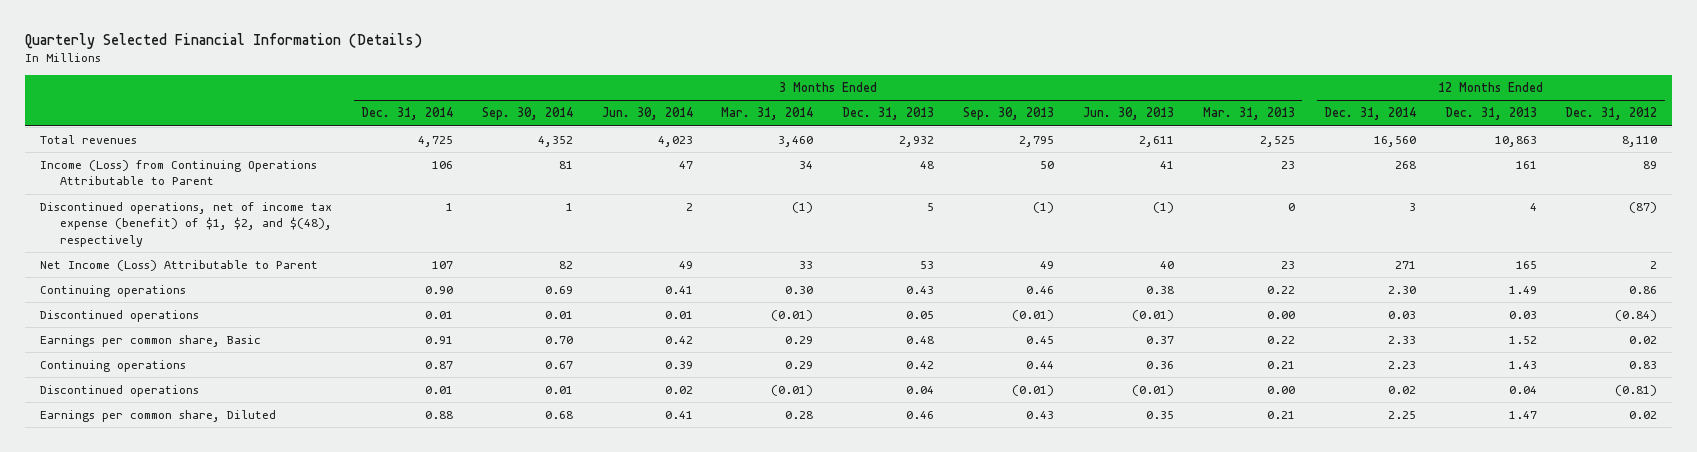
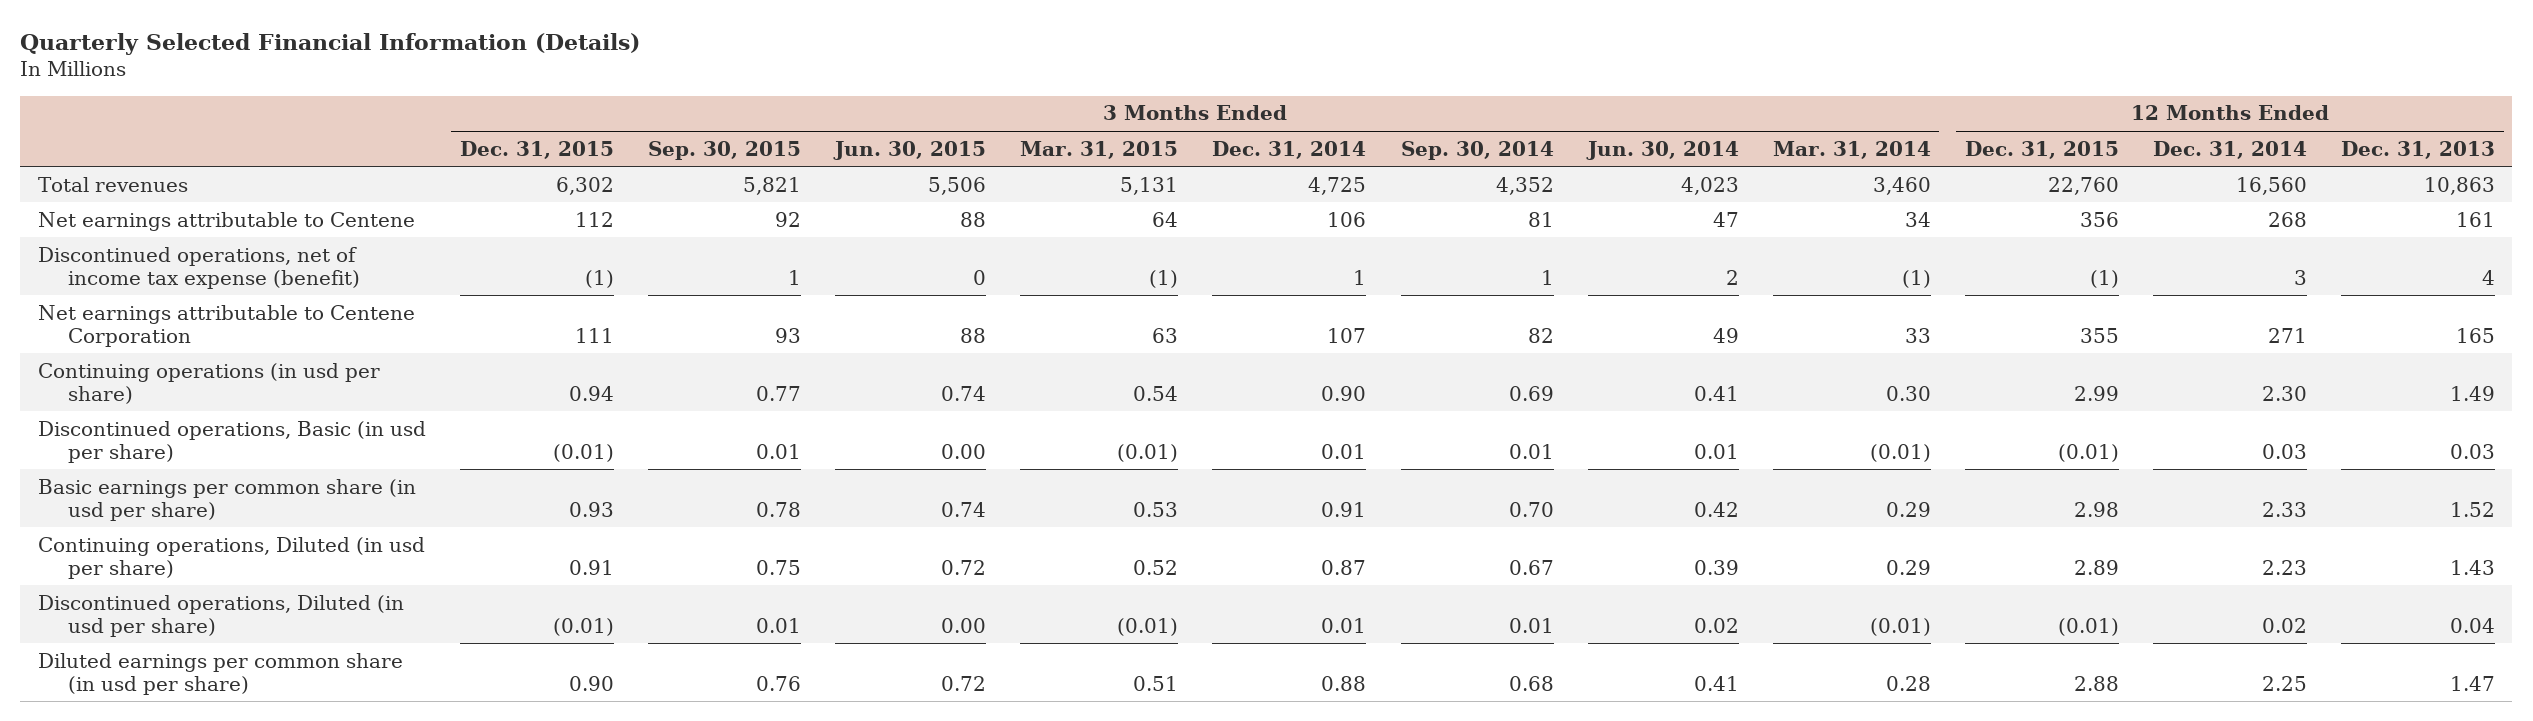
[842,107,935,121] Dec. 31, 2013 -> none
[963,107,1055,121] Sep. 30, 2013 -> none
[1083,107,1175,121] Jun. 30, 2013 -> none
[1202,107,1295,121] Mar. 31, 2013 -> none
[1565,107,1658,121] Dec. 31, 2012 -> none
none -> [459,140,614,159] Dec. 31, 2015
none -> [647,140,801,160] Sep. 30, 2015
none -> [833,140,987,160] Jun. 30, 2015
none -> [1020,140,1179,159] Mar. 31, 2015
none -> [1965,140,2120,159] Dec. 31, 2015
[39,160,317,186] Income (Loss) from Continuing Operations Attributable to Parent -> [37,211,415,231] Net earnings attributable to Centene
[39,202,333,247] Discontinued operations, net of income tax expense (benefit) of $1, $2, and $(48), respectively -> [37,246,361,289] Discontinued operations, net of income tax expense (benefit)
[39,260,318,272] Net Income (Loss) Attributable to Parent -> [37,304,415,347] Net earnings attributable to Centene Corporation
[39,285,186,298] Continuing operations -> [37,362,380,404] Continuing operations (in usd per share)
[39,310,199,323] Discontinued operations -> [37,420,426,463] Discontinued operations, Basic (in usd per share)
[39,335,261,348] Earnings per common share, Basic -> [37,478,416,521] Basic earnings per common share (in usd per share)
[39,360,186,373] Continuing operations -> [37,536,425,579] Continuing operations, Diluted (in usd per share)
[39,385,199,398] Discontinued operations -> [37,594,404,637] Discontinued operations, Diluted (in usd per share)
[39,410,276,423] Earnings per common share, Diluted -> [37,652,403,695] Diluted earnings per common share (in usd per share)

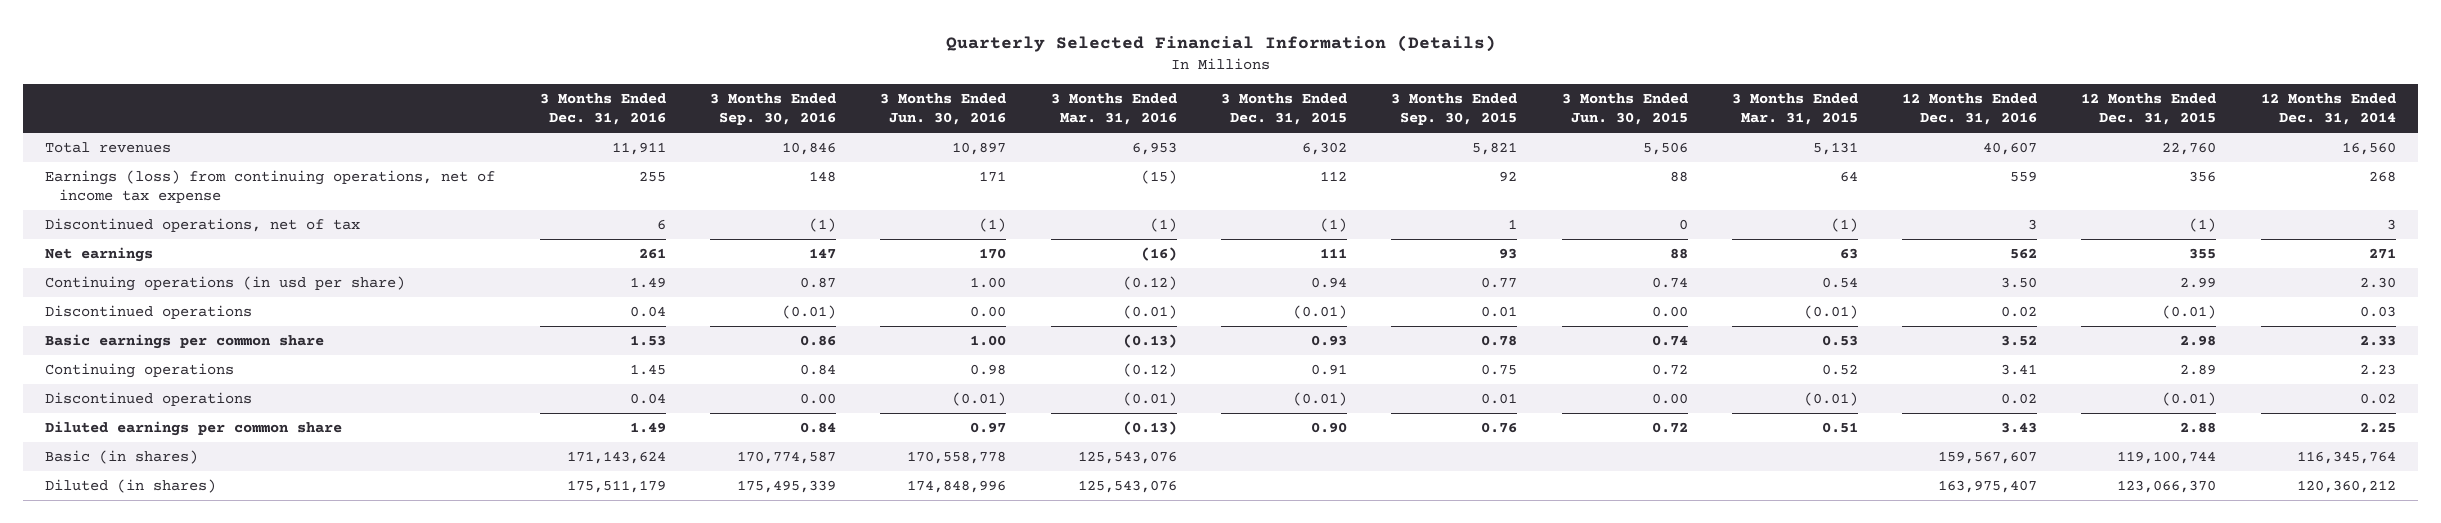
[1212,140,1367,159] Dec. 31, 2014 -> none
[1400,140,1554,160] Sep. 30, 2014 -> none
[1585,140,1739,160] Jun. 30, 2014 -> none
[1772,140,1931,159] Mar. 31, 2014 -> none
[2341,140,2496,159] Dec. 31, 2013 -> none
none -> [539,93,666,126] 3 Months Ended Dec. 31, 2016
none -> [710,93,837,126] 3 Months Ended Sep. 30, 2016
none -> [880,93,1007,126] 3 Months Ended Jun. 30, 2016
none -> [1050,93,1177,126] 3 Months Ended Mar. 31, 2016
none -> [1902,93,2038,126] 12 Months Ended Dec. 31, 2016
[37,211,415,231] Net earnings attributable to Centene -> [45,170,496,204] Earnings (loss) from continuing operations, net of income tax expense
[37,246,361,289] Discontinued operations, net of income tax expense (benefit) -> [45,218,361,233] Discontinued operations, net of tax
[37,304,415,347] Net earnings attributable to Centene Corporation -> [45,247,154,263] Net earnings
[37,420,426,463] Discontinued operations, Basic (in usd per share) -> [45,305,253,320] Discontinued operations
[37,478,416,521] Basic earnings per common share (in usd per share) -> [45,334,325,350] Basic earnings per common share
[37,536,425,579] Continuing operations, Diluted (in usd per share) -> [45,363,235,379] Continuing operations
[37,594,404,637] Discontinued operations, Diluted (in usd per share) -> [45,392,253,407] Discontinued operations
[37,652,403,695] Diluted earnings per common share (in usd per share) -> [45,421,343,437] Diluted earnings per common share
none -> [45,450,199,465] Basic (in shares)
none -> [45,479,217,494] Diluted (in shares)

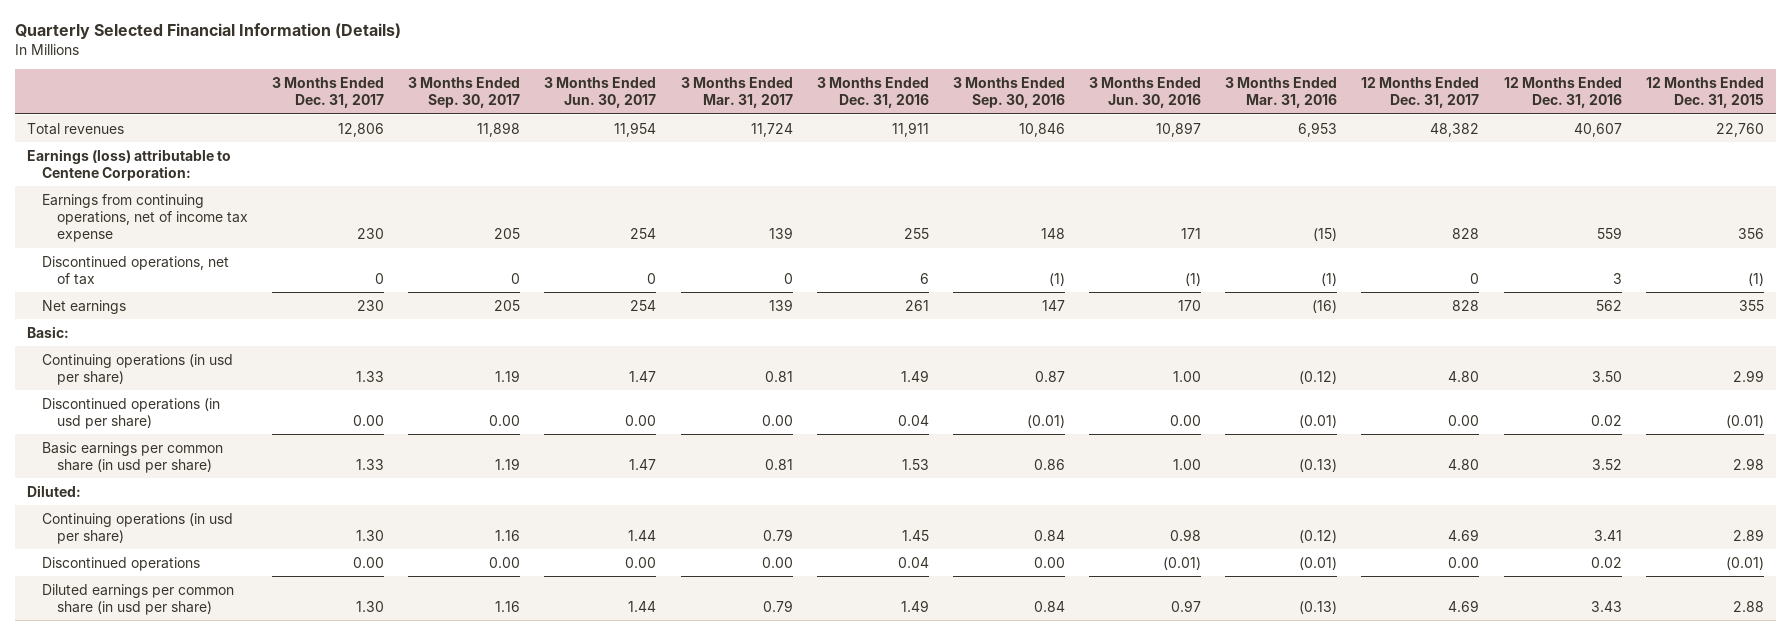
[1220,93,1347,126] 3 Months Ended Dec. 31, 2015 -> none
[1391,93,1518,126] 3 Months Ended Sep. 30, 2015 -> none
[1561,93,1688,126] 3 Months Ended Jun. 30, 2015 -> none
[1731,93,1858,126] 3 Months Ended Mar. 31, 2015 -> none
[2260,93,2396,126] 12 Months Ended Dec. 31, 2014 -> none
none -> [272,76,385,109] 3 Months Ended Dec. 31, 2017
none -> [408,76,521,109] 3 Months Ended Sep. 30, 2017
none -> [544,76,657,109] 3 Months Ended Jun. 30, 2017
none -> [680,76,793,109] 3 Months Ended Mar. 31, 2017
none -> [1361,76,1480,109] 12 Months Ended Dec. 31, 2017
none -> [26,148,231,181] Earnings (loss) attributable to Centene Corporation:
[45,170,496,204] Earnings (loss) from continuing operations, net of income tax expense -> [41,193,248,243] Earnings from continuing operations, net of income tax expense
none -> [26,325,69,338] Basic:
[45,305,253,320] Discontinued operations -> [41,397,220,429] Discontinued operations (in usd per share)
[45,334,325,350] Basic earnings per common share -> [41,441,223,473] Basic earnings per common share (in usd per share)
none -> [26,484,81,497] Diluted:
[45,363,235,379] Continuing operations -> [41,512,233,544] Continuing operations (in usd per share)
[45,450,199,465] Basic (in shares) -> none
[45,479,217,494] Diluted (in shares) -> none
[45,421,343,437] Diluted earnings per common share -> [41,583,234,615] Diluted earnings per common share (in usd per share)

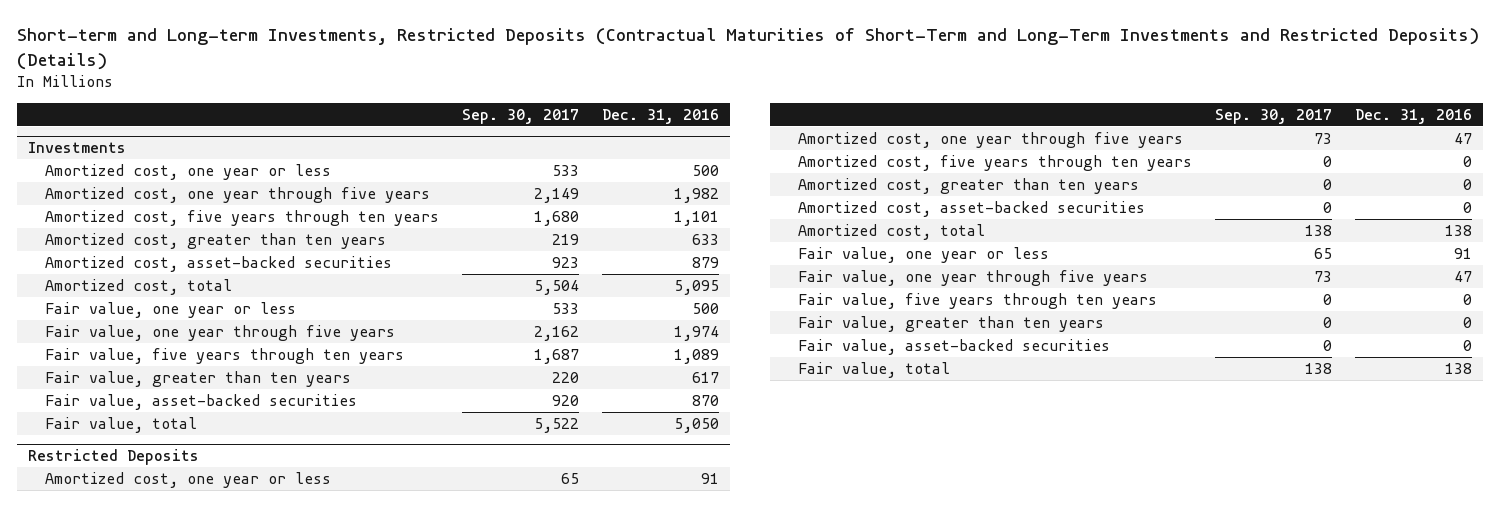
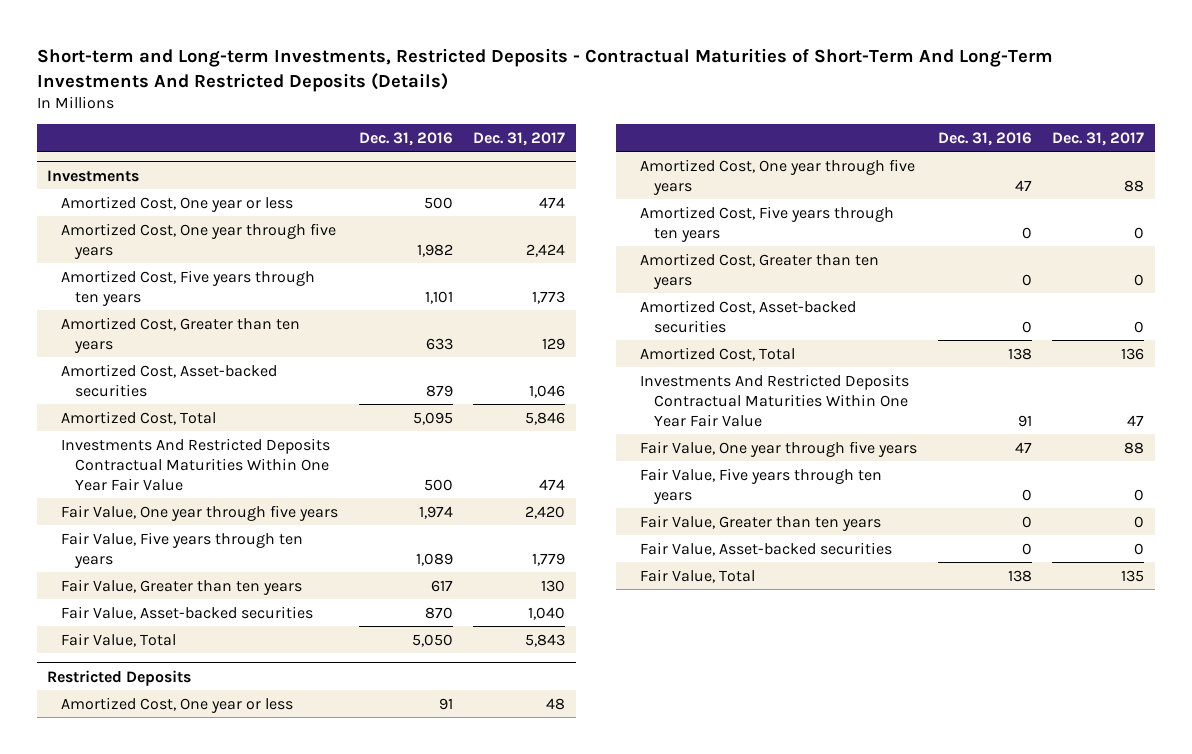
[16,28,1479,70] Short-term and Long-term Investments, Restricted Deposits (Contractual Maturities of Short-Term and Long-Term Investments and Restricted Deposits) (Details) -> [36,47,1053,92] Short-term and Long-term Investments, Restricted Deposits - Contractual Maturities of Short-Term And Long-Term Investments And Restricted Deposits (Details)
[462,108,580,124] Sep. 30, 2017 -> none
none -> [473,131,566,146] Dec. 31, 2017
[45,163,332,180] Amortized cost, one year or less -> [60,195,293,212] Amortized Cost, One year or less
[45,186,431,203] Amortized cost, one year through five years -> [60,222,336,259] Amortized Cost, One year through five years
[45,209,440,226] Amortized cost, five years through ten years -> [60,269,315,306] Amortized Cost, Five years through ten years
[45,232,387,249] Amortized cost, greater than ten years -> [60,316,300,353] Amortized Cost, Greater than ten years
[45,255,393,272] Amortized cost, asset-backed securities -> [60,363,277,397] Amortized Cost, Asset-backed securities
[45,278,233,295] Amortized cost, total -> [60,410,216,425] Amortized Cost, Total
[45,301,297,318] Fair value, one year or less -> [60,437,330,491] Investments And Restricted Deposits Contractual Maturities Within One Year Fair Value
[45,324,396,341] Fair value, one year through five years -> [60,504,338,521] Fair Value, One year through five years
[45,347,405,364] Fair value, five years through ten years -> [60,531,303,568] Fair Value, Five years through ten years
[45,370,352,387] Fair value, greater than ten years -> [60,578,302,595] Fair Value, Greater than ten years
[45,393,358,410] Fair value, asset-backed securities -> [60,605,313,620] Fair Value, Asset-backed securities
[45,416,198,433] Fair value, total -> [60,632,176,647] Fair Value, Total
[45,471,332,488] Amortized cost, one year or less -> [60,696,293,713] Amortized Cost, One year or less
[798,131,1184,148] Amortized cost, one year through five years -> [639,158,915,195] Amortized Cost, One year through five years
[798,154,1193,171] Amortized cost, five years through ten years -> [639,205,894,242] Amortized Cost, Five years through ten years
[798,177,1140,194] Amortized cost, greater than ten years -> [639,252,879,289] Amortized Cost, Greater than ten years
[798,200,1146,217] Amortized cost, asset-backed securities -> [639,299,856,333] Amortized Cost, Asset-backed securities
[798,223,986,240] Amortized cost, total -> [639,346,795,361] Amortized Cost, Total
[798,246,1050,263] Fair value, one year or less -> [639,373,909,427] Investments And Restricted Deposits Contractual Maturities Within One Year Fair Value
[798,269,1149,286] Fair value, one year through five years -> [639,440,917,457] Fair Value, One year through five years
[798,292,1158,309] Fair value, five years through ten years -> [639,467,882,504] Fair Value, Five years through ten years
[798,315,1105,332] Fair value, greater than ten years -> [639,514,881,531] Fair Value, Greater than ten years
[798,338,1111,355] Fair value, asset-backed securities -> [639,541,892,556] Fair Value, Asset-backed securities
[798,361,951,378] Fair value, total -> [639,568,755,583] Fair Value, Total

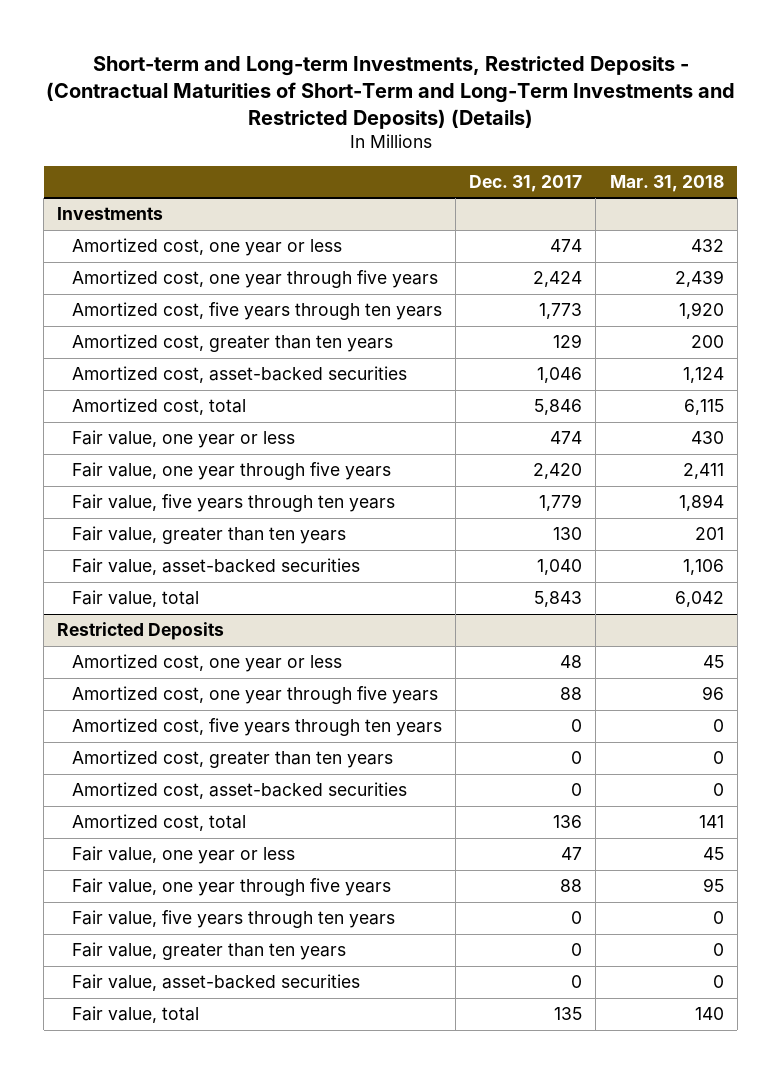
[36,47,1053,92] Short-term and Long-term Investments, Restricted Deposits - Contractual Maturities of Short-Term And Long-Term Investments And Restricted Deposits (Details) -> [45,55,735,129] Short-term and Long-term Investments, Restricted Deposits - (Contractual Maturities of Short-Term and Long-Term Investments and Restricted Deposits) (Details)
[358,131,453,146] Dec. 31, 2016 -> none
none -> [609,174,724,192] Mar. 31, 2018
[60,195,293,212] Amortized Cost, One year or less -> [71,238,342,257] Amortized cost, one year or less
[60,222,336,259] Amortized Cost, One year through five years -> [71,270,438,289] Amortized cost, one year through five years
[60,269,315,306] Amortized Cost, Five years through ten years -> [71,302,442,321] Amortized cost, five years through ten years
[60,316,300,353] Amortized Cost, Greater than ten years -> [71,334,393,353] Amortized cost, greater than ten years
[60,363,277,397] Amortized Cost, Asset-backed securities -> [71,366,407,384] Amortized cost, asset-backed securities
[60,410,216,425] Amortized Cost, Total -> [71,398,246,416] Amortized cost, total
[60,437,330,491] Investments And Restricted Deposits Contractual Maturities Within One Year Fair Value -> [71,430,295,449] Fair value, one year or less
[60,504,338,521] Fair Value, One year through five years -> [71,462,391,481] Fair value, one year through five years
[60,531,303,568] Fair Value, Five years through ten years -> [71,494,395,513] Fair value, five years through ten years
[60,578,302,595] Fair Value, Greater than ten years -> [71,526,346,545] Fair value, greater than ten years
[60,605,313,620] Fair Value, Asset-backed securities -> [71,558,360,576] Fair value, asset-backed securities
[60,632,176,647] Fair Value, Total -> [71,590,199,608] Fair value, total
[60,696,293,713] Amortized Cost, One year or less -> [71,654,342,673] Amortized cost, one year or less
[639,158,915,195] Amortized Cost, One year through five years -> [71,686,438,705] Amortized cost, one year through five years
[639,205,894,242] Amortized Cost, Five years through ten years -> [71,718,442,737] Amortized cost, five years through ten years
[639,252,879,289] Amortized Cost, Greater than ten years -> [71,750,393,769] Amortized cost, greater than ten years
[639,299,856,333] Amortized Cost, Asset-backed securities -> [71,782,407,800] Amortized cost, asset-backed securities
[639,346,795,361] Amortized Cost, Total -> [71,814,246,832] Amortized cost, total
[639,373,909,427] Investments And Restricted Deposits Contractual Maturities Within One Year Fair Value -> [71,846,295,865] Fair value, one year or less
[639,440,917,457] Fair Value, One year through five years -> [71,878,391,897] Fair value, one year through five years
[639,467,882,504] Fair Value, Five years through ten years -> [71,910,395,929] Fair value, five years through ten years
[639,514,881,531] Fair Value, Greater than ten years -> [71,942,346,961] Fair value, greater than ten years
[639,541,892,556] Fair Value, Asset-backed securities -> [71,974,360,992] Fair value, asset-backed securities
[639,568,755,583] Fair Value, Total -> [71,1006,199,1024] Fair value, total

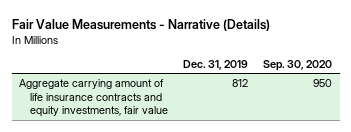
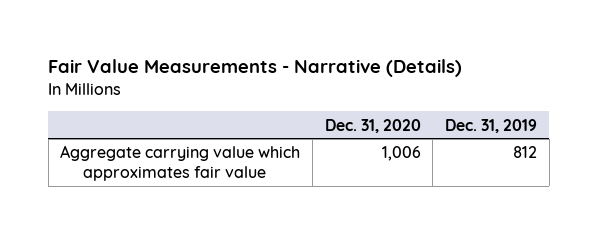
[263,60,333,72] Sep. 30, 2020 -> none
none -> [324,118,421,133] Dec. 31, 2020
[19,79,168,118] Aggregate carrying amount of life insurance contracts and equity investments, fair value -> [60,145,301,182] Aggregate carrying value which approximates fair value

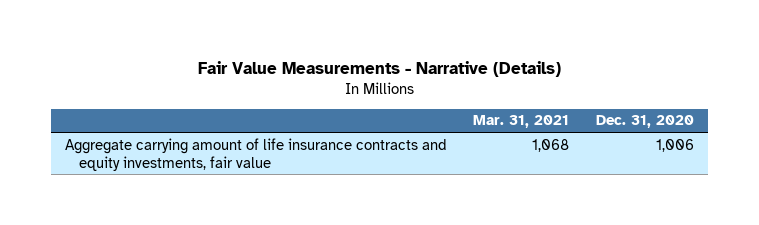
[444,118,537,133] Dec. 31, 2019 -> none
none -> [473,115,570,129] Mar. 31, 2021
[60,145,301,182] Aggregate carrying value which approximates fair value -> [64,137,446,171] Aggregate carrying amount of life insurance contracts and equity investments, fair value

